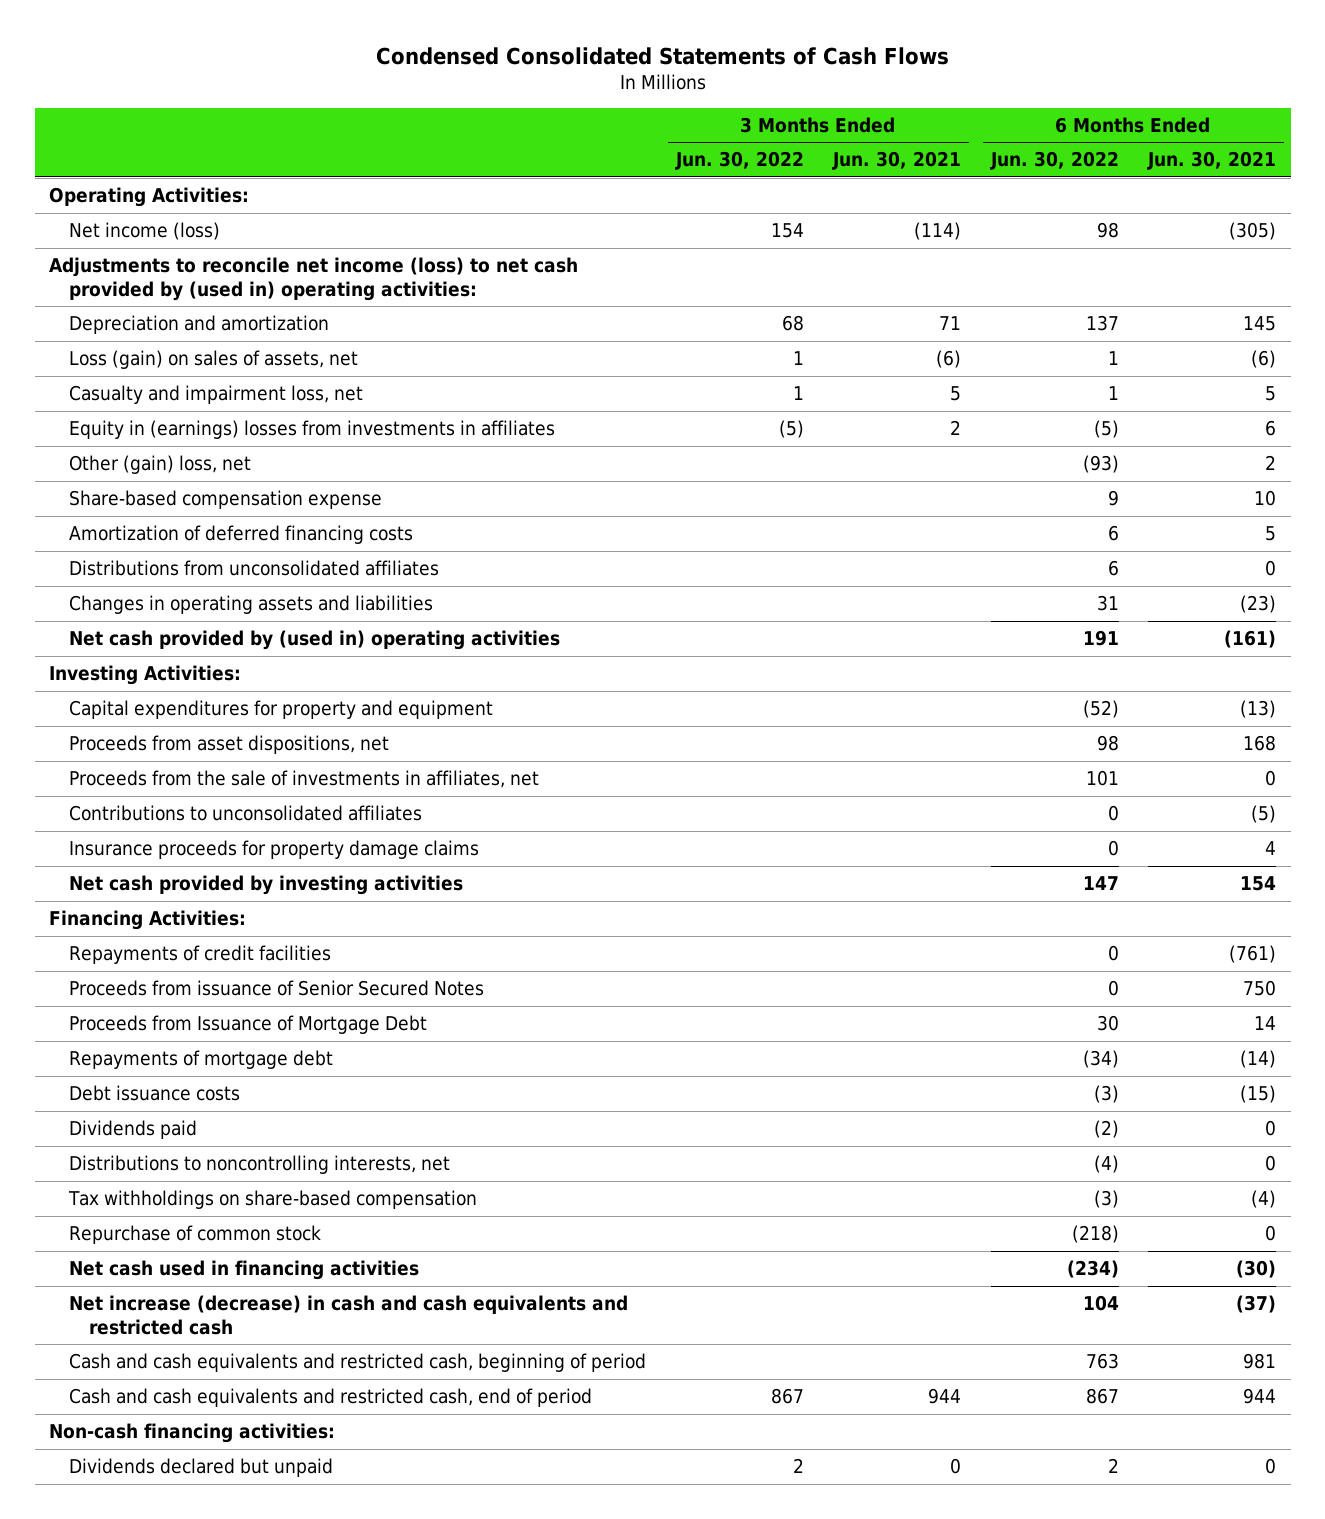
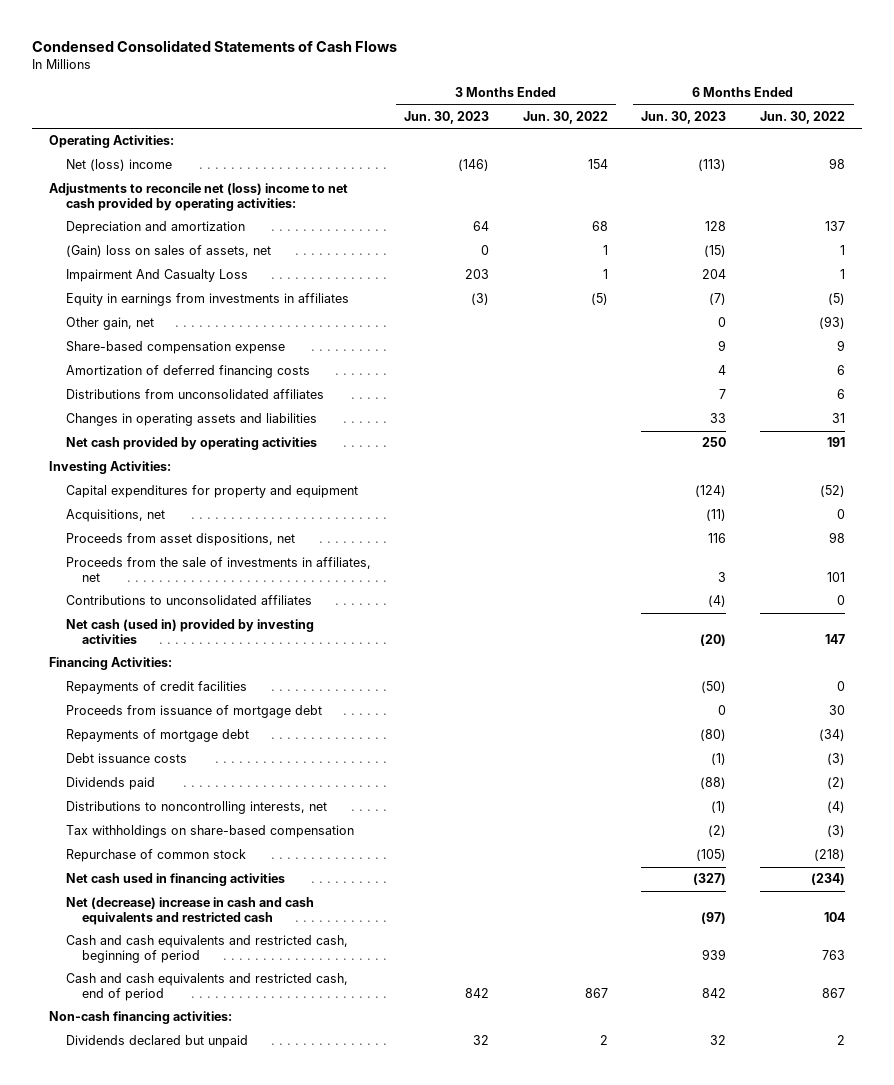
[832,151,962,171] Jun. 30, 2021 -> none
[1147,151,1277,171] Jun. 30, 2021 -> none
none -> [404,111,490,125] Jun. 30, 2023
none -> [641,111,727,125] Jun. 30, 2023
[69,222,221,241] Net income (loss) -> [65,159,172,172] Net (loss) income
[49,257,579,301] Adjustments to reconcile net income (loss) to net cash provided by (used in) operating activities: -> [49,183,349,212] Adjustments to reconcile net (loss) income to net cash provided by operating activities:
[69,350,359,370] Loss (gain) on sales of assets, net -> [65,245,271,258] (Gain) loss on sales of assets, net
[69,385,364,405] Casualty and impairment loss, net -> [65,269,248,283] Impairment And Casualty Loss
[69,420,556,440] Equity in (earnings) losses from investments in affiliates -> [65,293,349,307] Equity in earnings from investments in affiliates
[69,455,252,475] Other (gain) loss, net -> [65,317,154,331] Other gain, net
[69,630,561,651] Net cash provided by (used in) operating activities -> [65,437,317,451] Net cash provided by operating activities
none -> [65,509,165,523] Acquisitions, net
[69,840,480,860] Insurance proceeds for property damage claims -> none
[69,875,464,896] Net cash provided by investing activities -> [65,619,314,645] Net cash (used in) provided by investing activities
[69,980,485,997] Proceeds from issuance of Senior Secured Notes -> none
[69,1015,428,1035] Proceeds from Issuance of Mortgage Debt -> [65,705,322,719] Proceeds from issuance of mortgage debt
[69,1295,629,1335] Net increase (decrease) in cash and cash equivalents and restricted cash -> [65,897,314,926] Net (decrease) increase in cash and cash equivalents and restricted cash

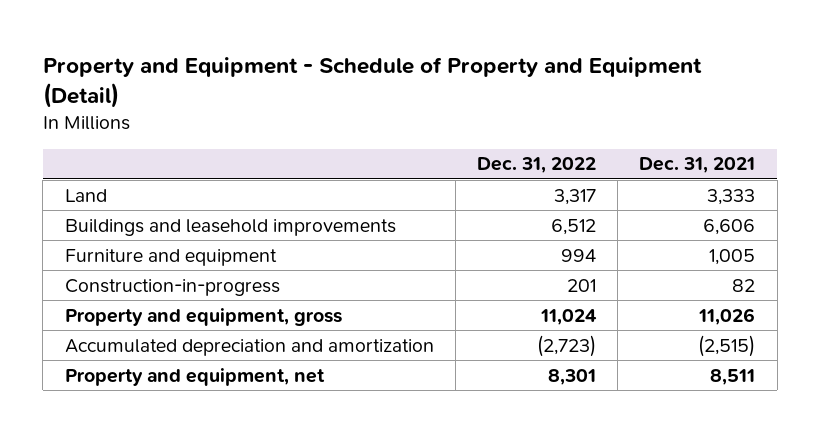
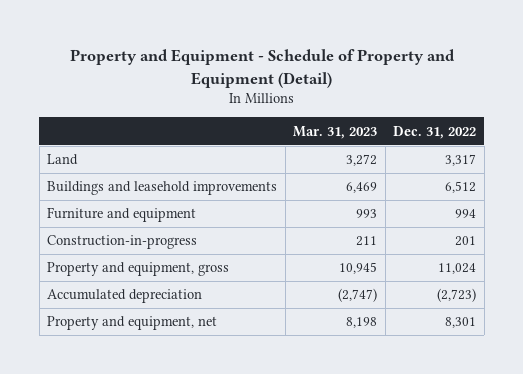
[639,157,756,174] Dec. 31, 2021 -> none
none -> [293,125,378,139] Mar. 31, 2023
[64,338,434,356] Accumulated depreciation and amortization -> [47,289,203,304] Accumulated depreciation

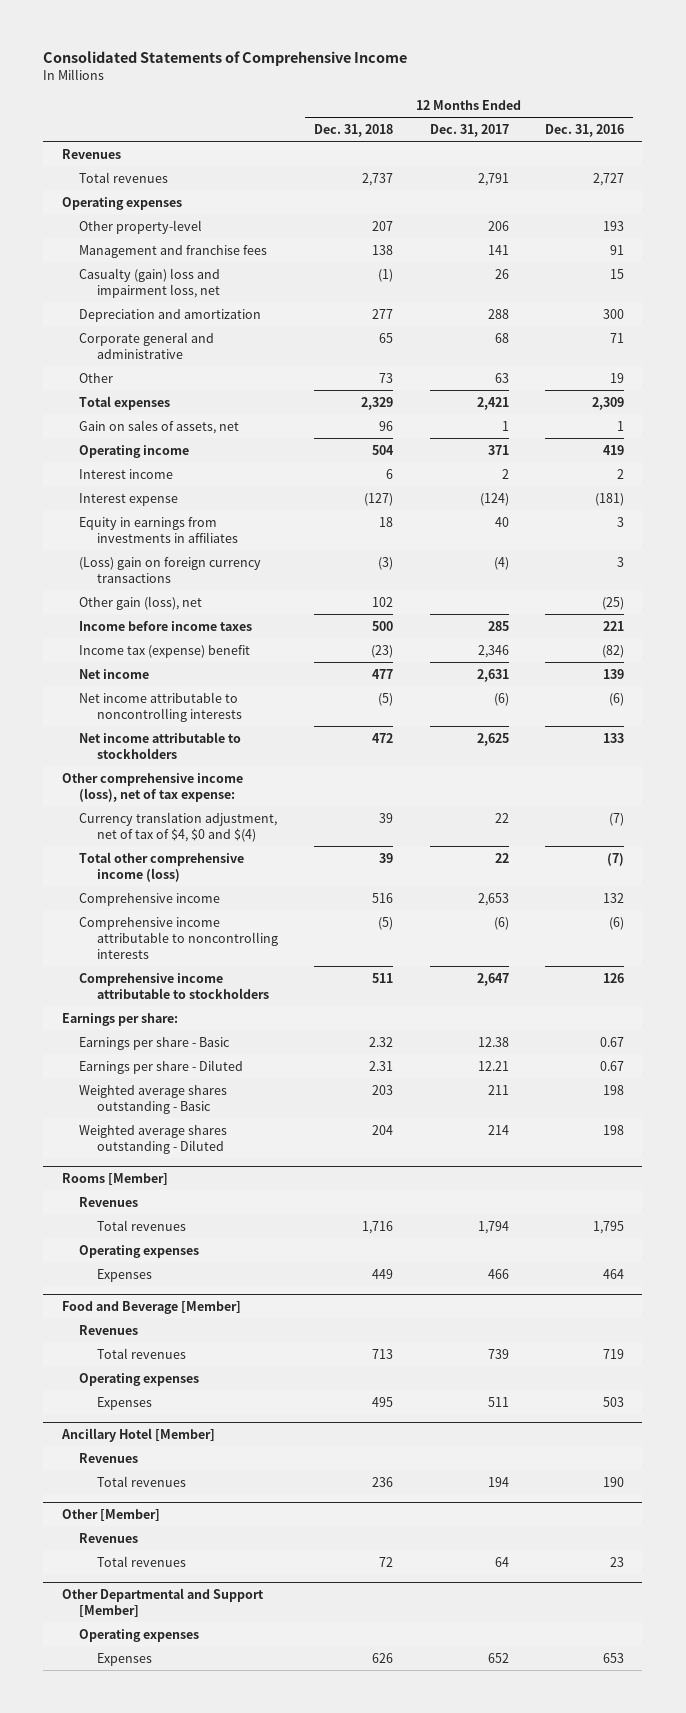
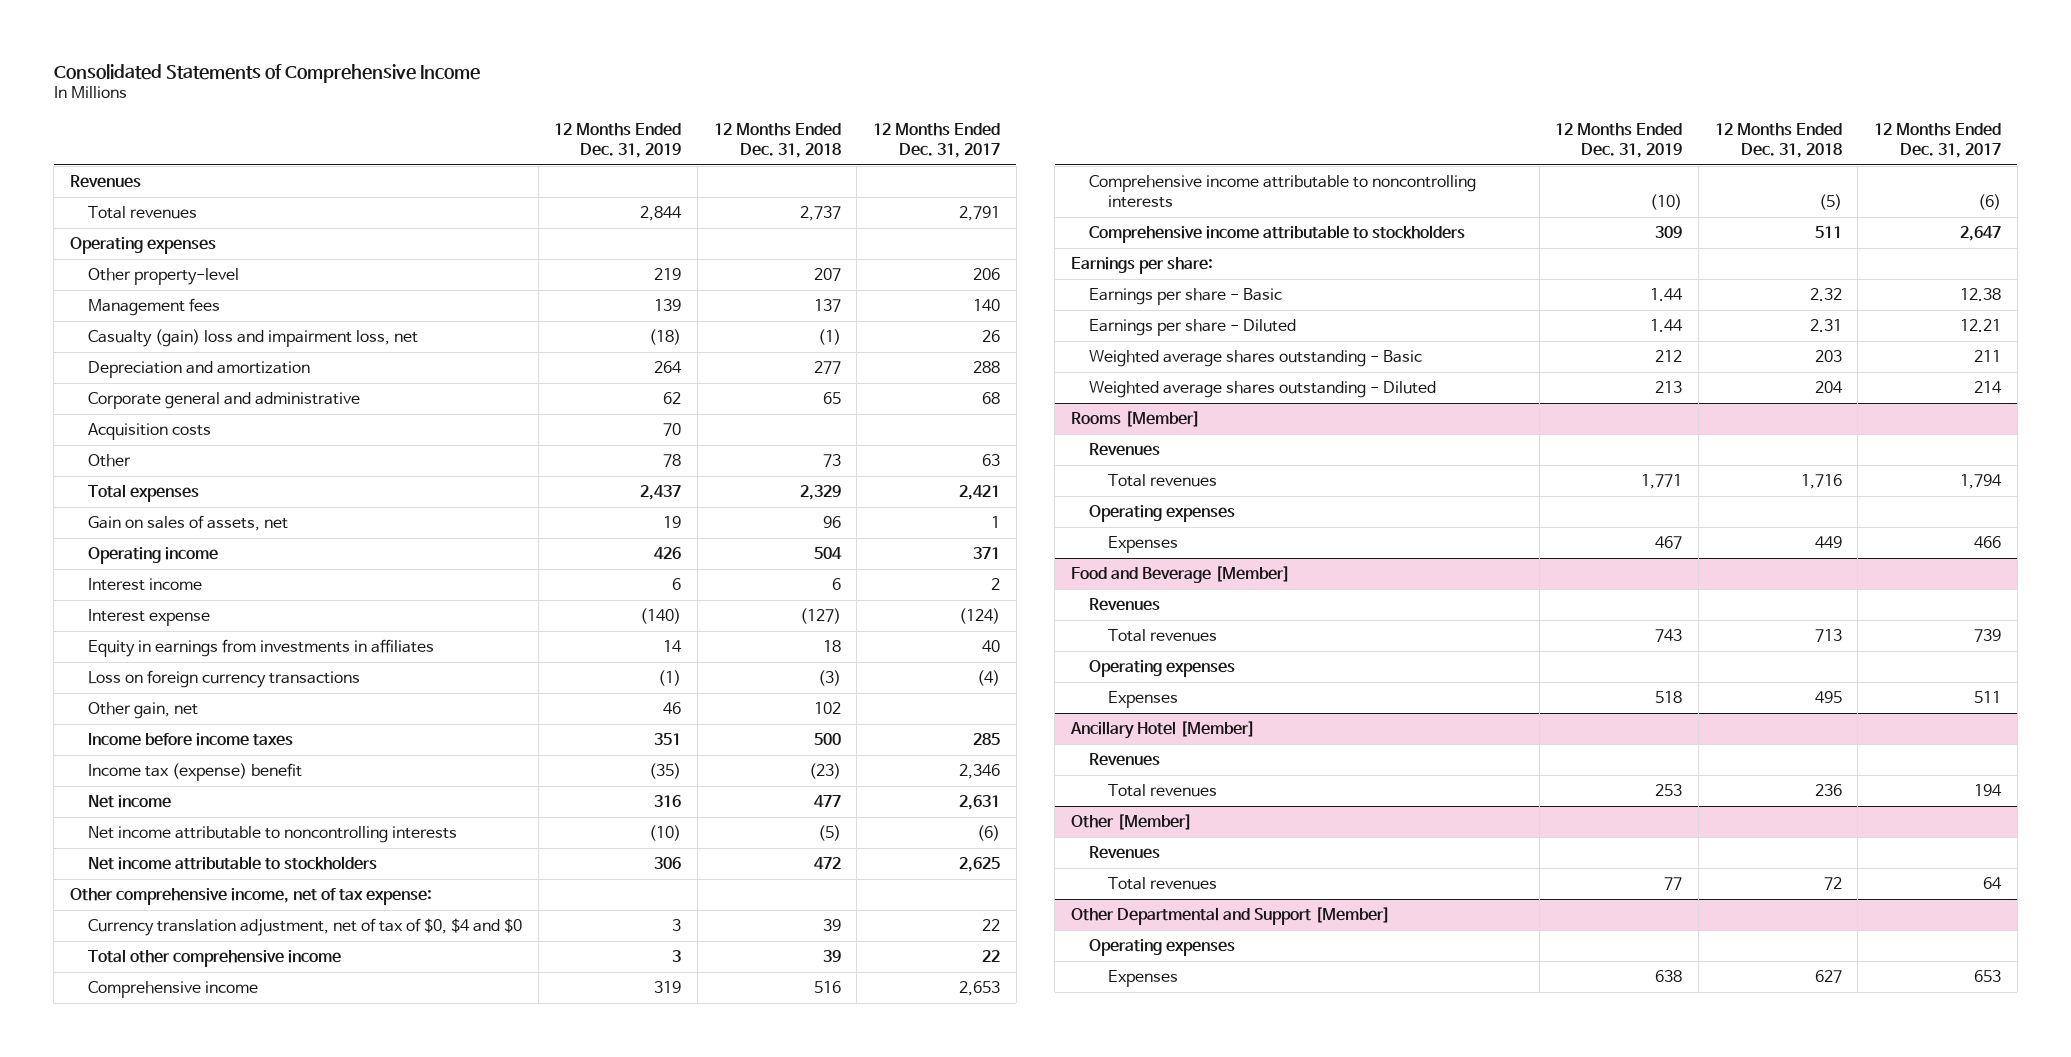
[545,123,625,137] Dec. 31, 2016 -> none
none -> [554,123,682,158] 12 Months Ended Dec. 31, 2019
[79,244,268,258] Management and franchise fees -> [88,298,221,317] Management fees
[372,244,394,255] 138 -> [813,299,841,313] 137
[487,244,509,255] 141 -> [972,299,1000,312] 140
none -> [88,423,212,441] Acquisition costs
[79,556,262,583] (Loss) gain on foreign currency transactions -> [88,670,361,689] Loss on foreign currency transactions
[79,595,203,610] Other gain (loss), net -> [88,702,199,720] Other gain, net
[61,772,243,802] Other comprehensive income (loss), net of tax expense: -> [69,888,432,906] Other comprehensive income, net of tax expense:
[79,811,278,842] Currency translation adjustment, net of tax of $4, $0 and $(4) -> [88,918,523,937] Currency translation adjustment, net of tax of $0, $4 and $0
[79,851,245,882] Total other comprehensive income (loss) -> [88,949,342,968] Total other comprehensive income
[372,1652,394,1663] 626 -> [1814,970,1842,984] 627
[487,1652,509,1663] 652 -> [1973,970,2001,983] 653

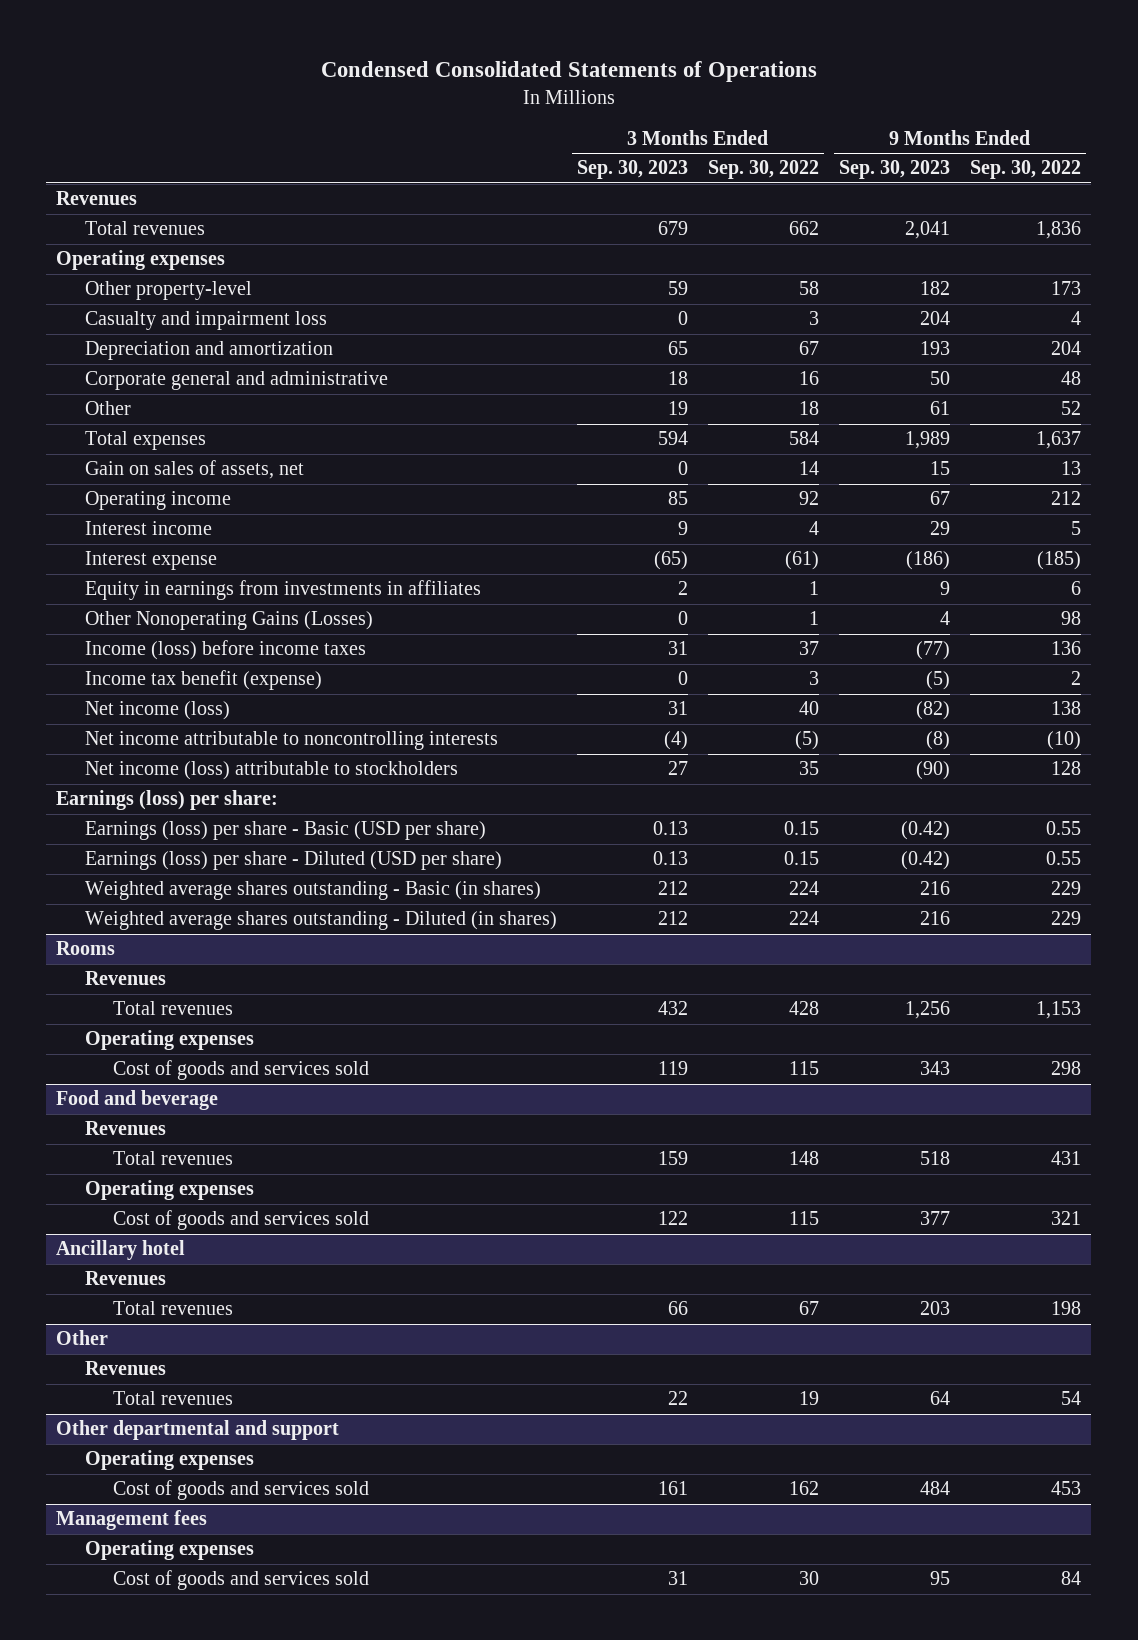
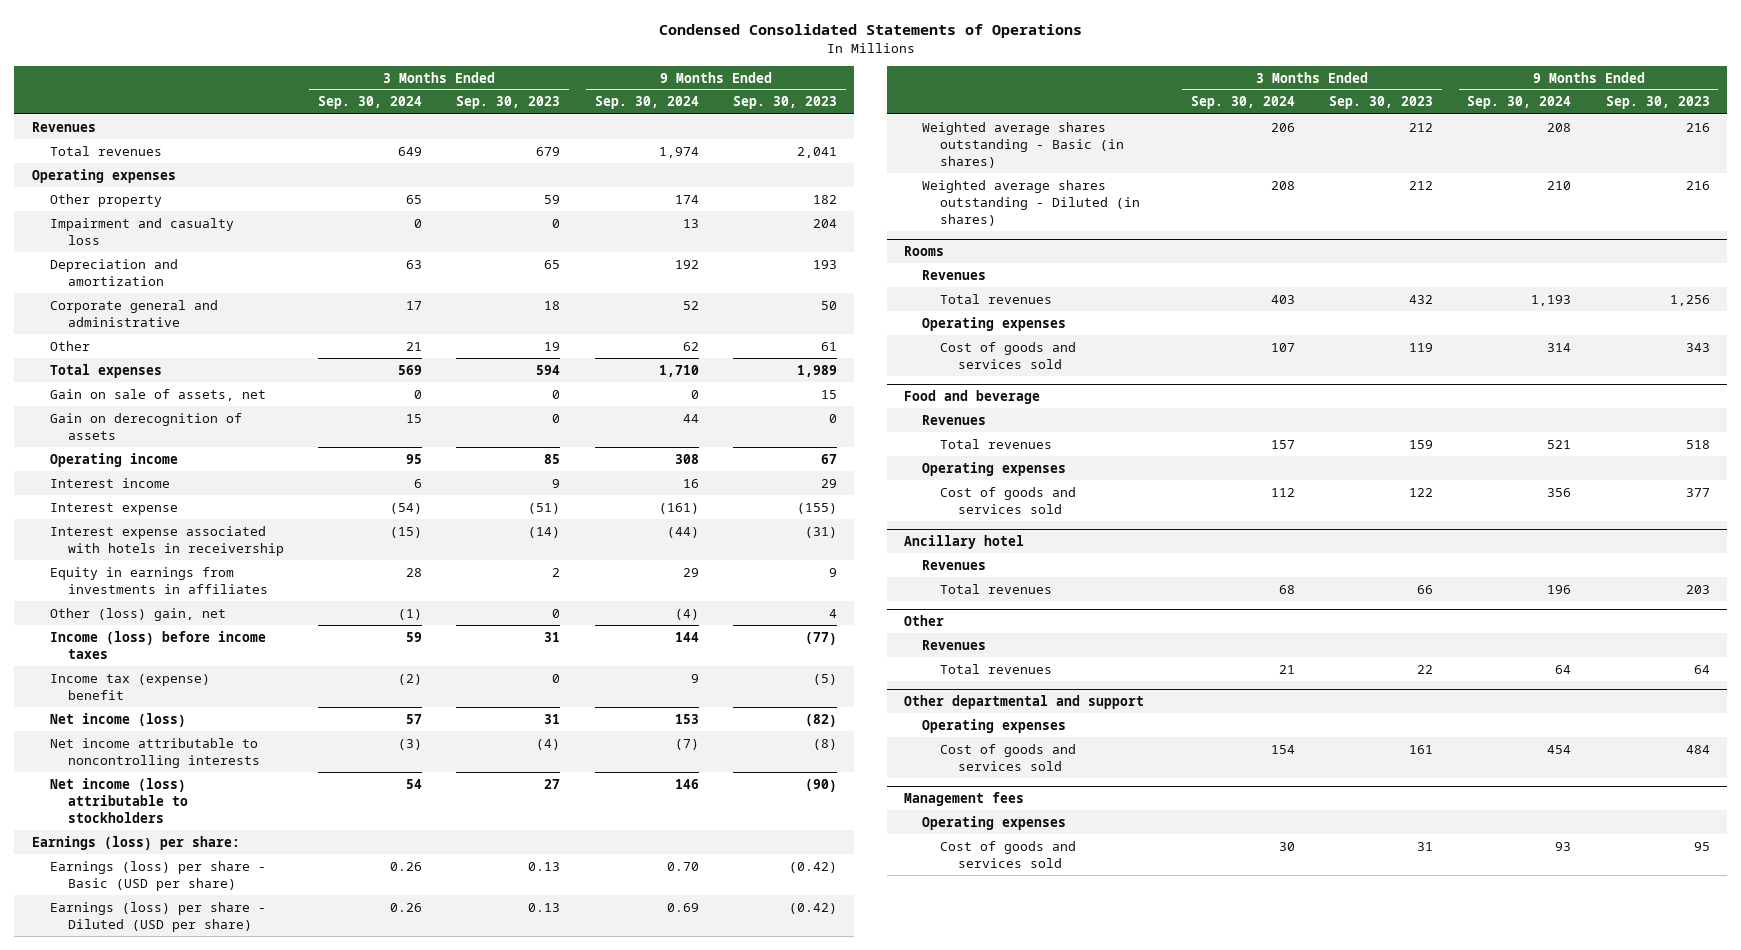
[708,160,820,180] Sep. 30, 2022 -> none
[970,160,1082,180] Sep. 30, 2022 -> none
none -> [317,96,422,110] Sep. 30, 2024
none -> [594,96,699,110] Sep. 30, 2024
[84,281,252,301] Other property-level -> [49,193,162,207] Other property
[84,311,327,331] Casualty and impairment loss -> [49,217,234,245] Impairment and casualty loss
[84,460,304,480] Gain on sales of assets, net -> [49,388,266,401] Gain on sale of assets, net
none -> [49,412,242,440] Gain on derecognition of assets
[653,551,688,571] (65) -> [528,502,561,514] (51)
[906,551,951,571] (186) -> [796,502,837,514] (155)
none -> [49,525,284,556] Interest expense associated with hotels in receivership
[84,611,373,631] Other Nonoperating Gains (Losses) -> [49,607,226,621] Other (loss) gain, net
[84,670,322,691] Income tax benefit (expense) -> [49,673,210,700] Income tax (expense) benefit

